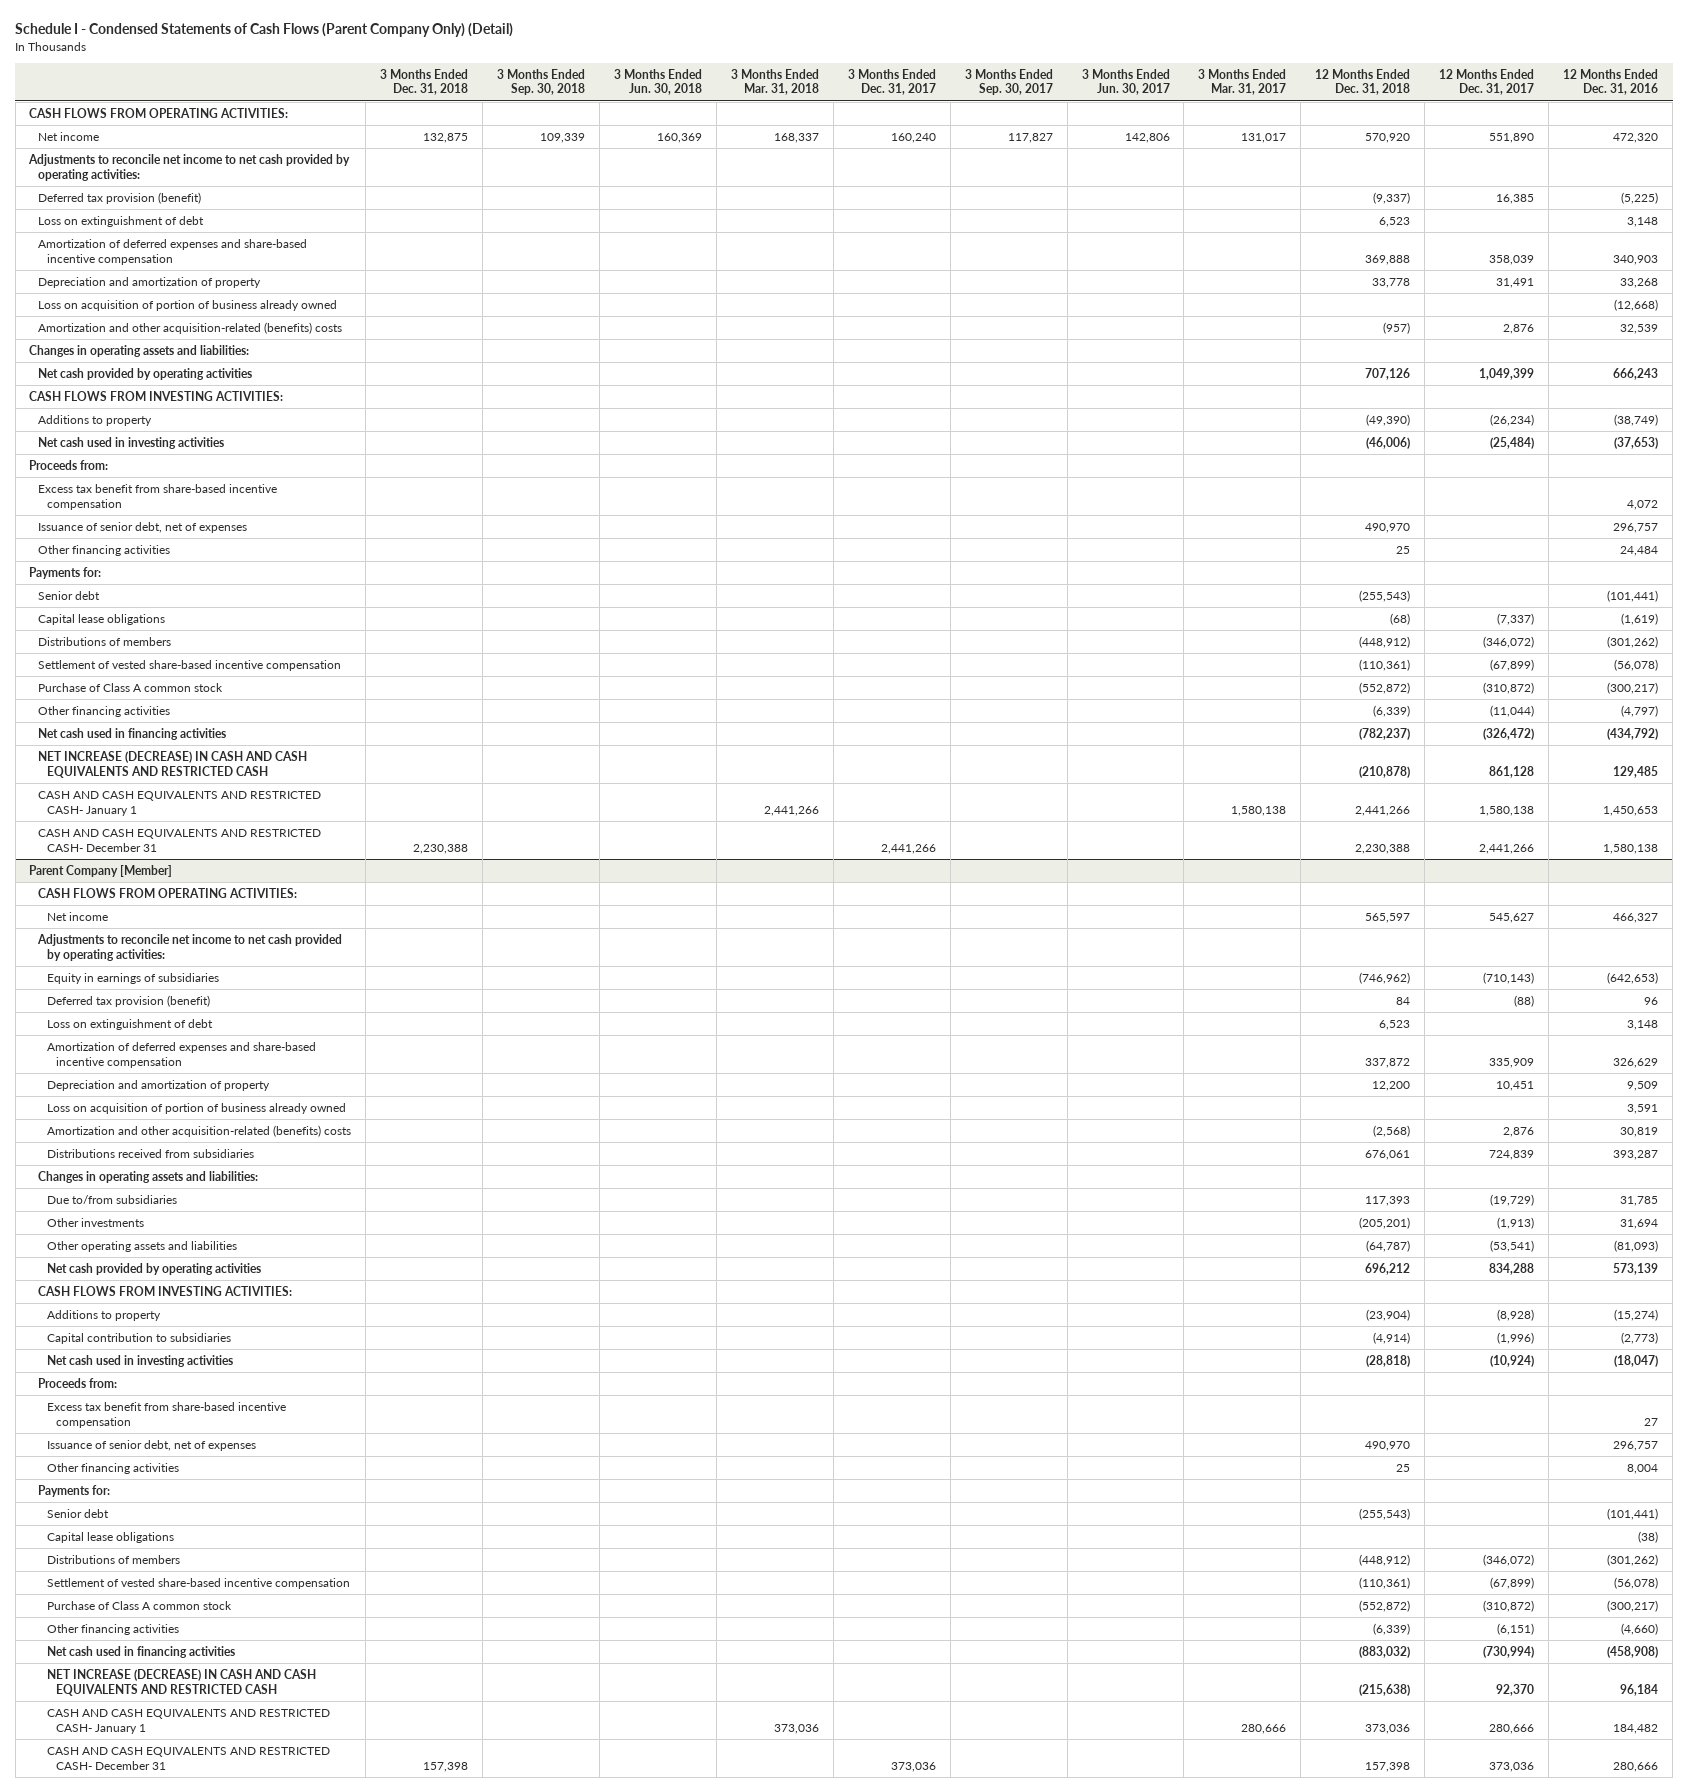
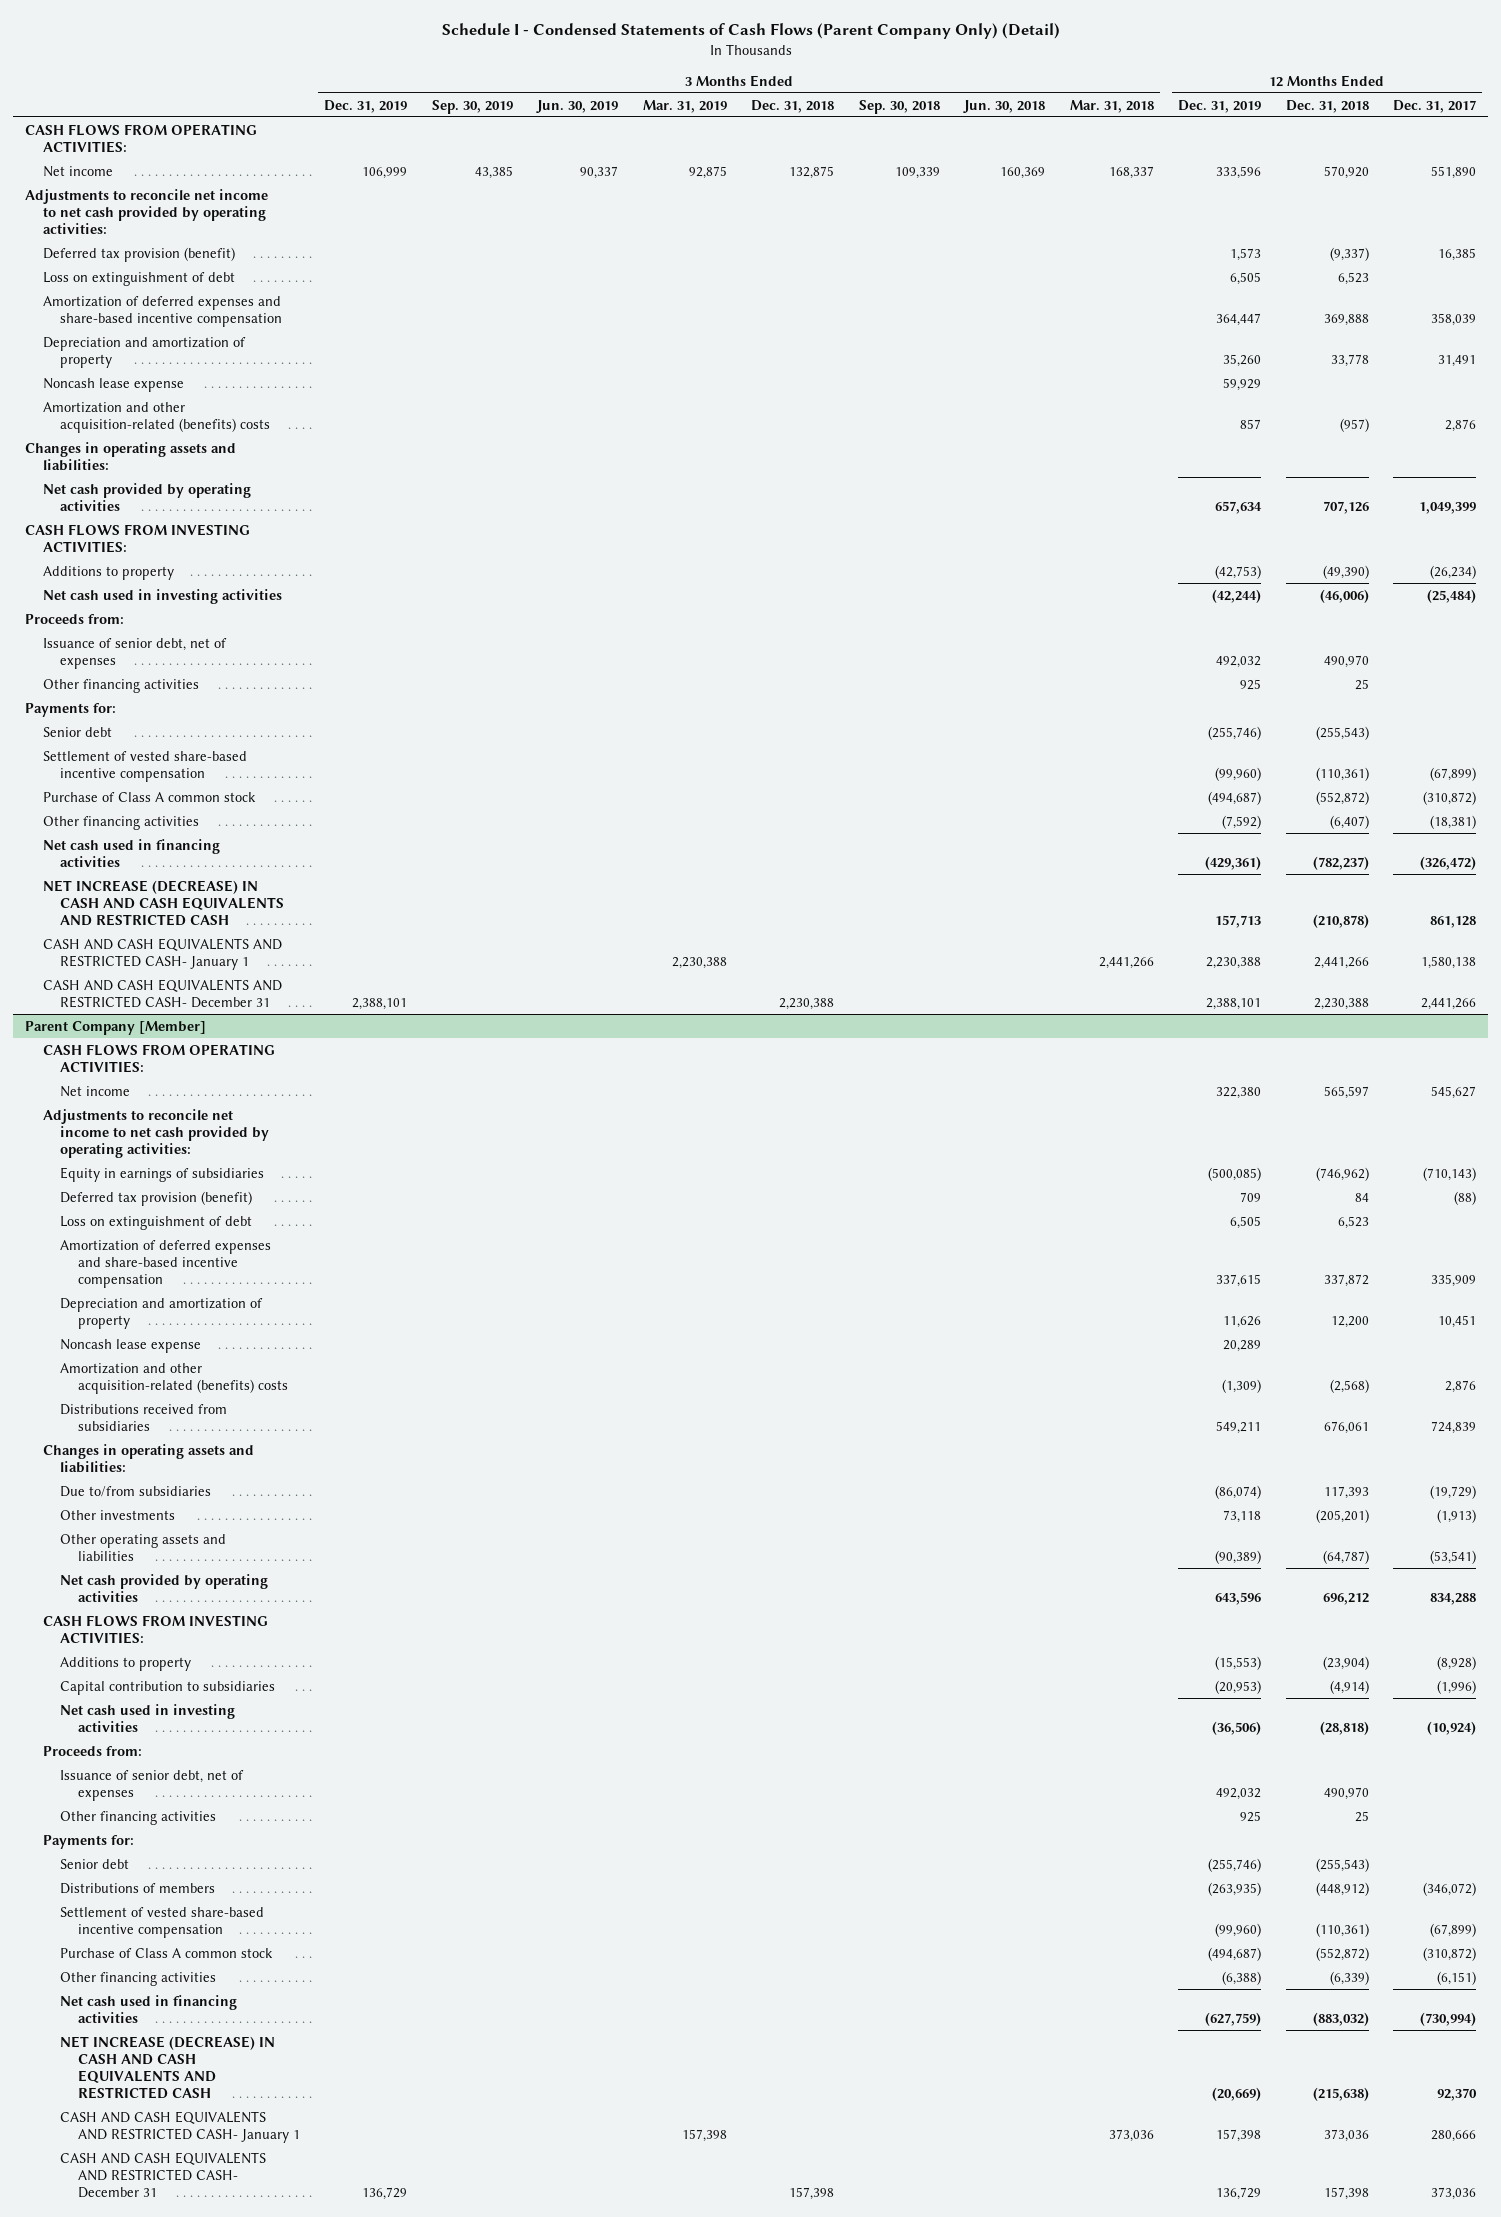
[847,68,936,96] 3 Months Ended Dec. 31, 2017 -> none
[964,68,1053,96] 3 Months Ended Sep. 30, 2017 -> none
[1081,68,1170,96] 3 Months Ended Jun. 30, 2017 -> none
[1198,68,1287,96] 3 Months Ended Mar. 31, 2017 -> none
[1563,68,1659,96] 12 Months Ended Dec. 31, 2016 -> none
none -> [324,99,408,113] Dec. 31, 2019
none -> [431,99,513,114] Sep. 30, 2019
none -> [536,99,619,113] Jun. 30, 2019
none -> [642,99,727,113] Mar. 31, 2019
none -> [1178,99,1262,113] Dec. 31, 2019
[38,299,338,311] Loss on acquisition of portion of business already owned -> none
none -> [42,377,184,392] Noncash lease expense
[38,483,278,510] Excess tax benefit from share-based incentive compensation -> none
[38,613,166,625] Capital lease obligations -> none
[38,636,172,646] Distributions of members -> none
[1373,704,1411,717] (6,339) -> [1329,814,1369,829] (6,407)
[1490,704,1535,717] (11,044) -> [1430,814,1477,829] (18,381)
[47,1102,347,1114] Loss on acquisition of portion of business already owned -> none
none -> [60,1338,202,1353] Noncash lease expense
[47,1401,287,1428] Excess tax benefit from share-based incentive compensation -> none
[47,1531,175,1543] Capital lease obligations -> none

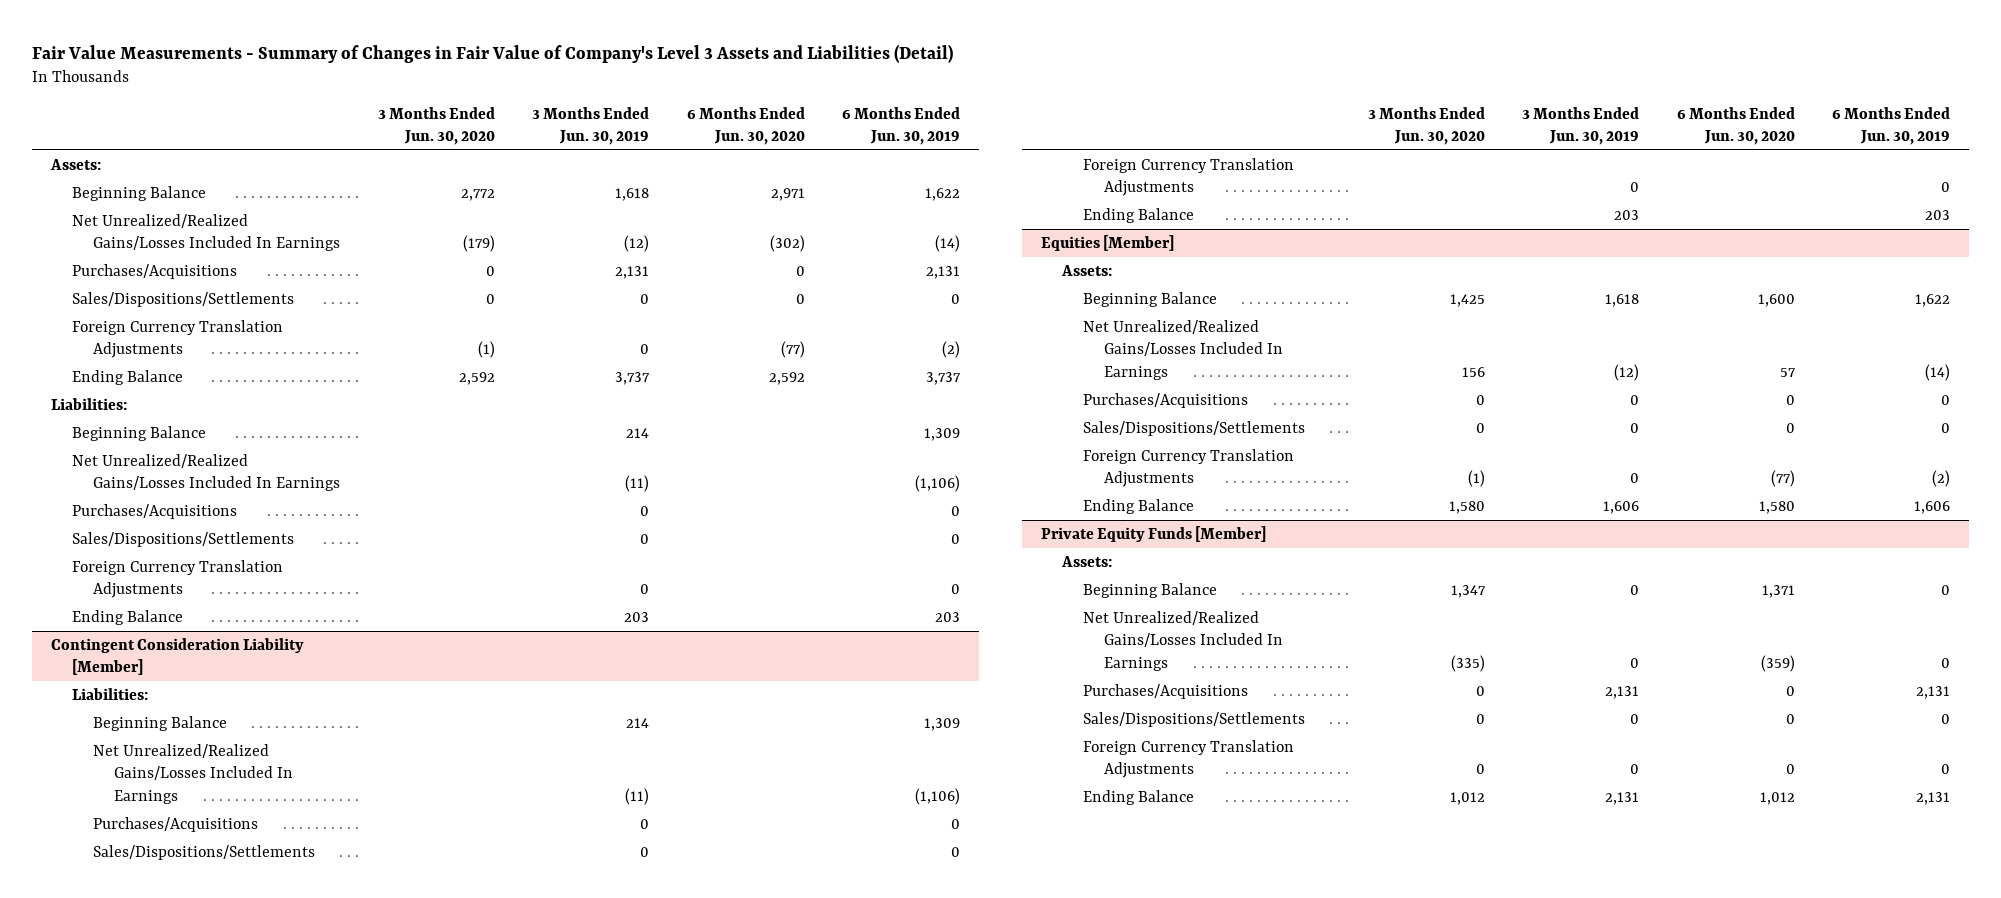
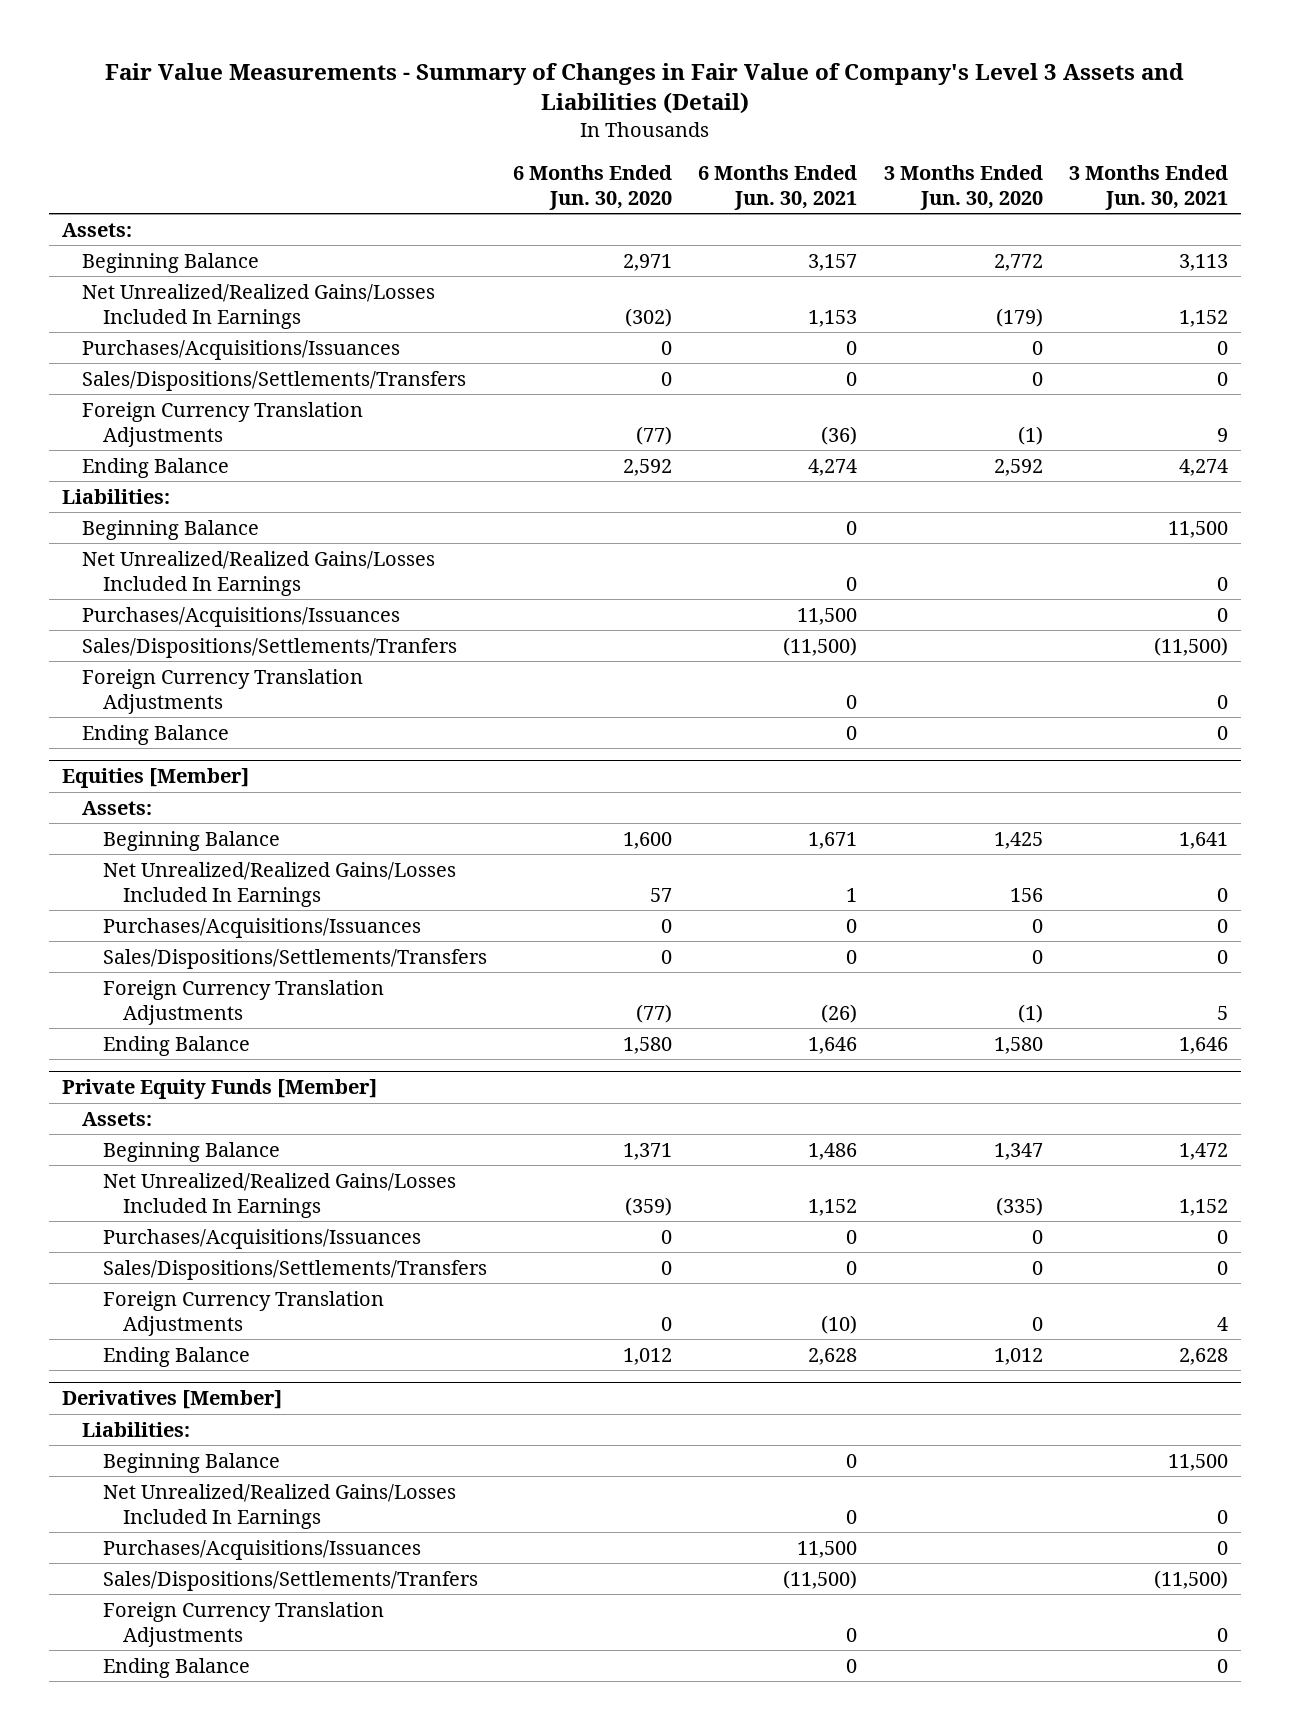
[532,106,650,146] 3 Months Ended Jun. 30, 2019 -> none
[842,106,961,146] 6 Months Ended Jun. 30, 2019 -> none
none -> [698,164,858,210] 6 Months Ended Jun. 30, 2021
none -> [1068,164,1228,210] 3 Months Ended Jun. 30, 2021
[72,263,238,279] Purchases/Acquisitions -> [82,339,401,360] Purchases/Acquisitions/Issuances
[72,291,295,307] Sales/Dispositions/Settlements -> [82,370,467,391] Sales/Dispositions/Settlements/Transfers
[72,559,284,599] Foreign Currency Translation Adjustments -> none
[72,609,184,625] Ending Balance -> none
[50,637,304,676] Contingent Consideration Liability [Member] -> none
[72,687,149,700] Liabilities: -> none
[93,715,228,731] Beginning Balance -> none
[93,743,294,804] Net Unrealized/Realized Gains/Losses Included In Earnings -> none
[93,816,259,832] Purchases/Acquisitions -> none
[93,844,316,860] Sales/Dispositions/Settlements -> none
[72,503,238,519] Purchases/Acquisitions -> [82,606,401,627] Purchases/Acquisitions/Issuances
[72,531,295,547] Sales/Dispositions/Settlements -> [82,637,458,658] Sales/Dispositions/Settlements/Tranfers
[1083,392,1249,408] Purchases/Acquisitions -> [102,917,421,938] Purchases/Acquisitions/Issuances
[1083,420,1306,436] Sales/Dispositions/Settlements -> [102,948,487,969] Sales/Dispositions/Settlements/Transfers
[1083,683,1249,699] Purchases/Acquisitions -> [102,1228,421,1249] Purchases/Acquisitions/Issuances
[1083,711,1306,727] Sales/Dispositions/Settlements -> [102,1259,487,1280] Sales/Dispositions/Settlements/Transfers
none -> [62,1390,283,1410] Derivatives [Member]
none -> [82,1421,191,1437] Liabilities:
none -> [102,1452,280,1473] Beginning Balance
none -> [102,1483,456,1530] Net Unrealized/Realized Gains/Losses Included In Earnings
none -> [102,1539,421,1560] Purchases/Acquisitions/Issuances
none -> [102,1570,478,1591] Sales/Dispositions/Settlements/Tranfers
none -> [102,1601,384,1648] Foreign Currency Translation Adjustments
none -> [102,1657,250,1678] Ending Balance

